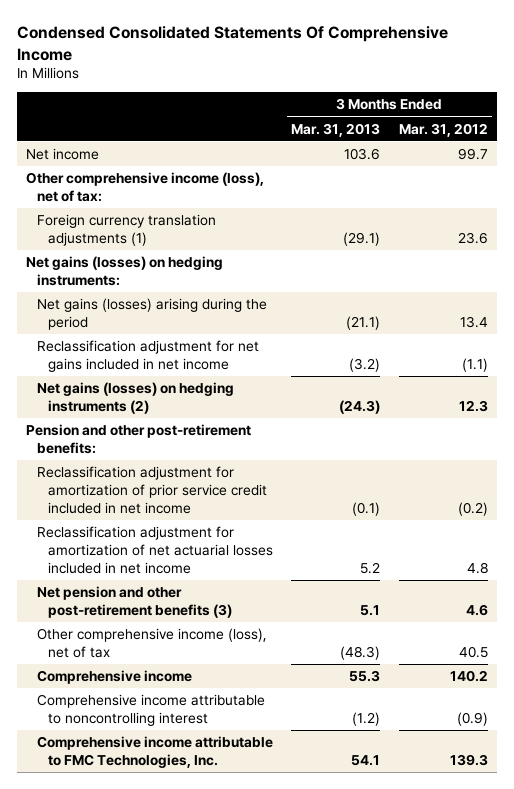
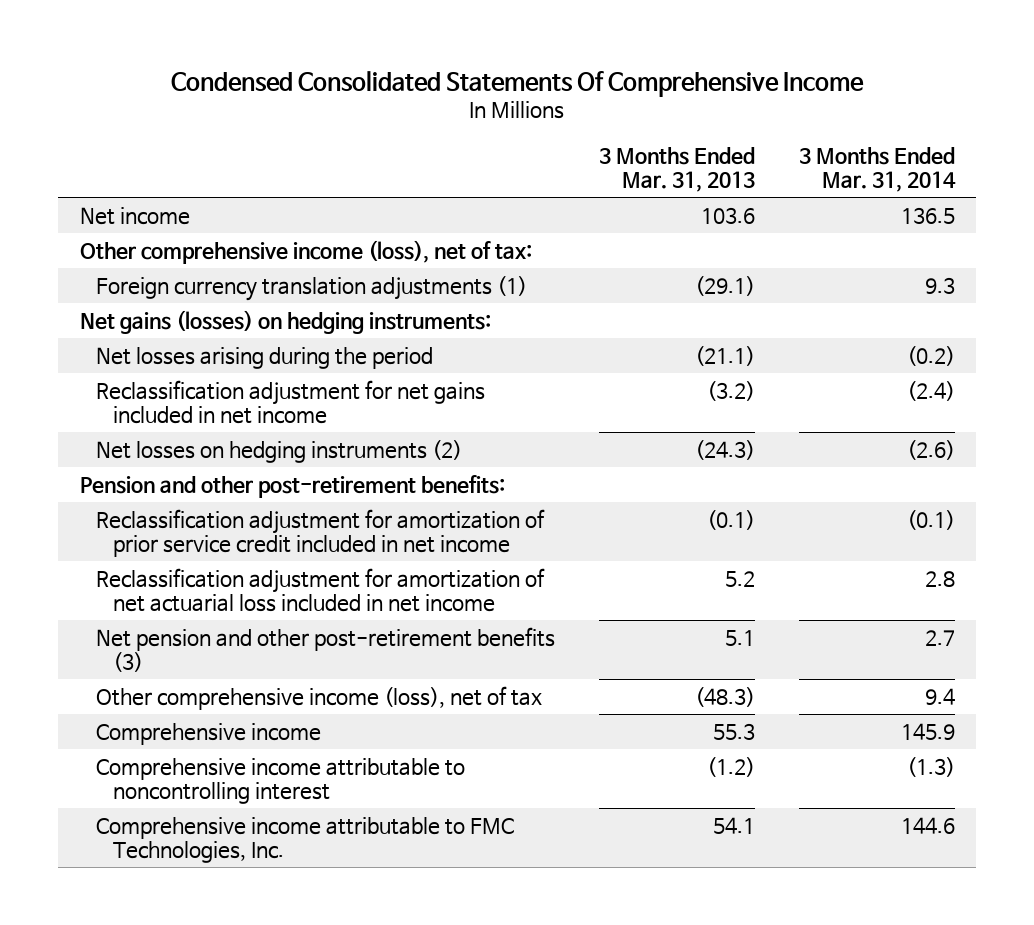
[398,122,488,137] Mar. 31, 2012 -> none
none -> [798,146,956,192] 3 Months Ended Mar. 31, 2014
[36,298,267,330] Net gains (losses) arising during the period -> [96,347,434,370] Net losses arising during the period
[36,382,234,414] Net gains (losses) on hedging instruments (2) -> [96,440,463,464] Net losses on hedging instruments (2)
[36,526,273,574] Reclassification adjustment for amortization of net actuarial losses included in net income -> [96,568,546,613] Reclassification adjustment for amortization of net actuarial loss included in net income

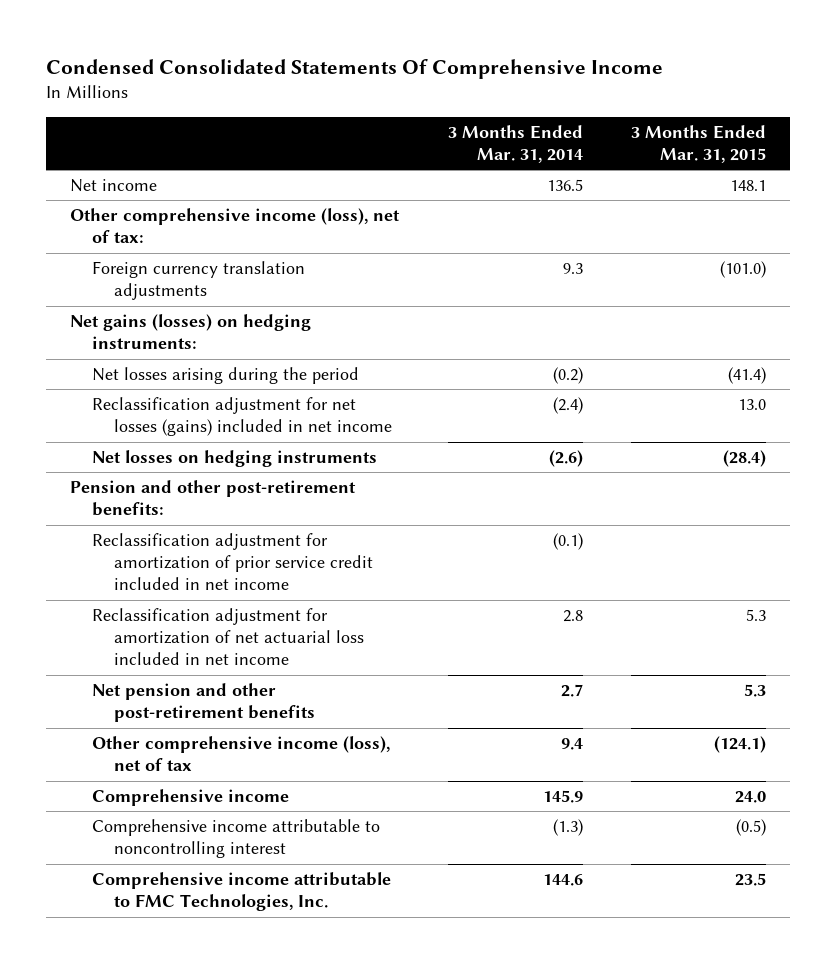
[598,146,755,192] 3 Months Ended Mar. 31, 2013 -> none
none -> [631,124,767,163] 3 Months Ended Mar. 31, 2015
[96,276,528,302] Foreign currency translation adjustments (1) -> [92,261,306,301] Foreign currency translation adjustments
[96,380,486,425] Reclassification adjustment for net gains included in net income -> [92,397,393,437] Reclassification adjustment for net losses (gains) included in net income
[96,440,463,464] Net losses on hedging instruments (2) -> [92,450,378,468] Net losses on hedging instruments
[96,627,556,673] Net pension and other post-retirement benefits (3) -> [92,683,316,723] Net pension and other post-retirement benefits

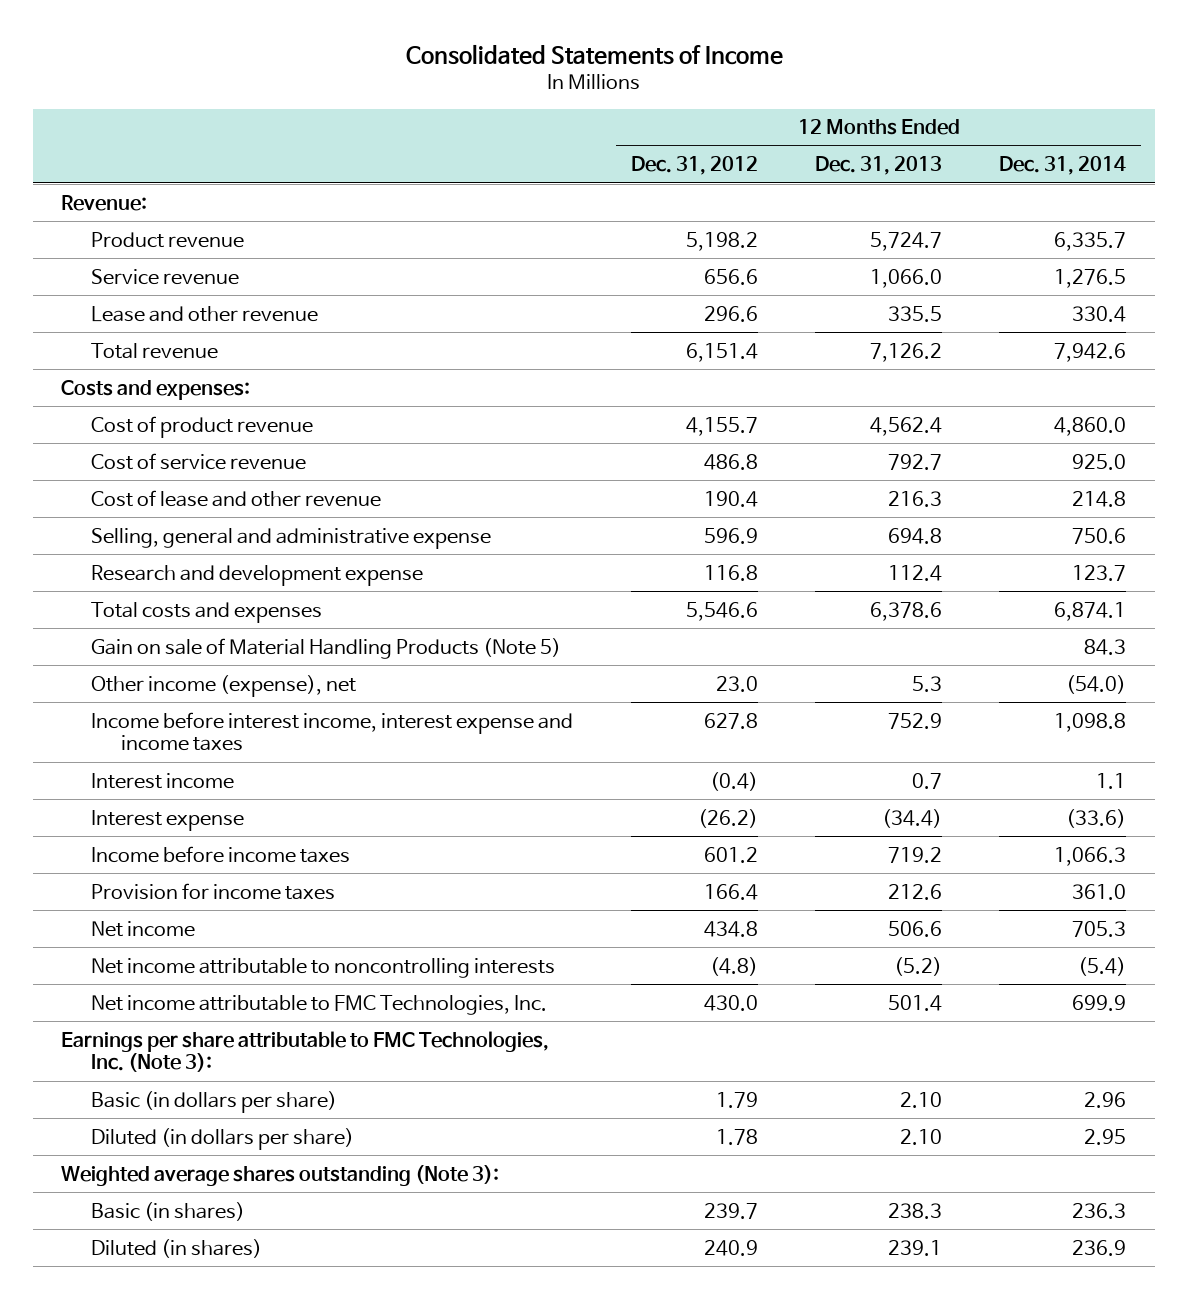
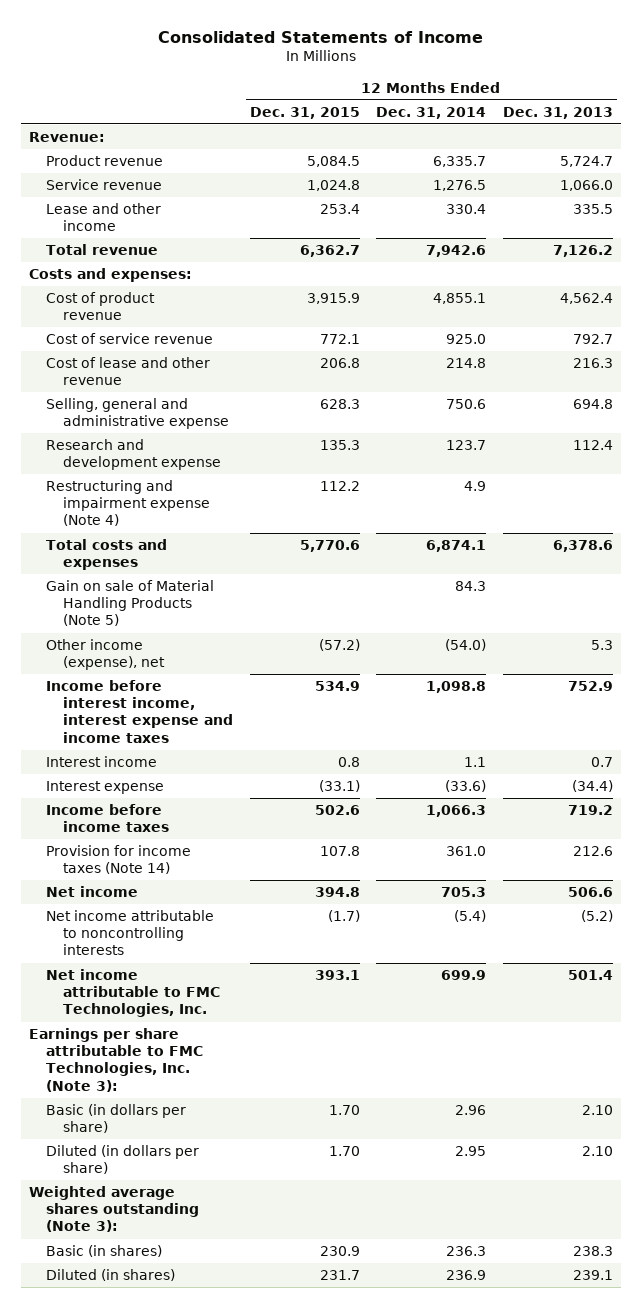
[630,156,758,176] Dec. 31, 2012 -> none
none -> [249,106,360,119] Dec. 31, 2015
[91,305,319,322] Lease and other revenue -> [46,203,162,232] Lease and other income
[1054,416,1127,436] 4,860.0 -> [433,293,487,305] 4,855.1
none -> [46,480,211,527] Restructuring and impairment expense (Note 4)
[91,882,336,900] Provision for income taxes -> [46,845,192,875] Provision for income taxes (Note 14)

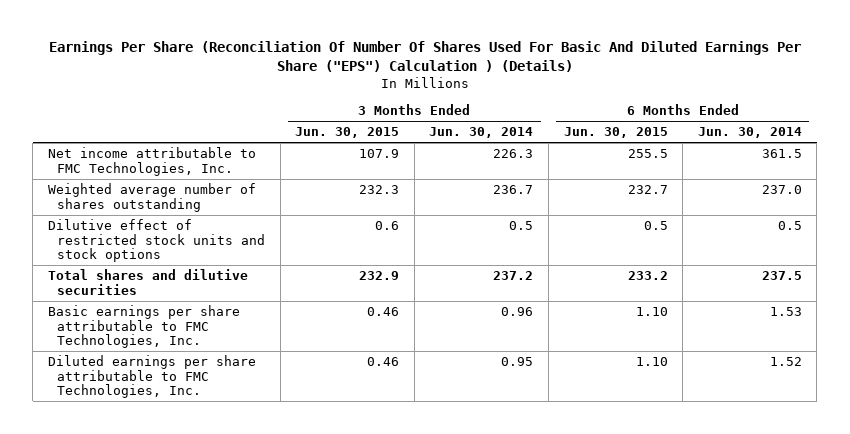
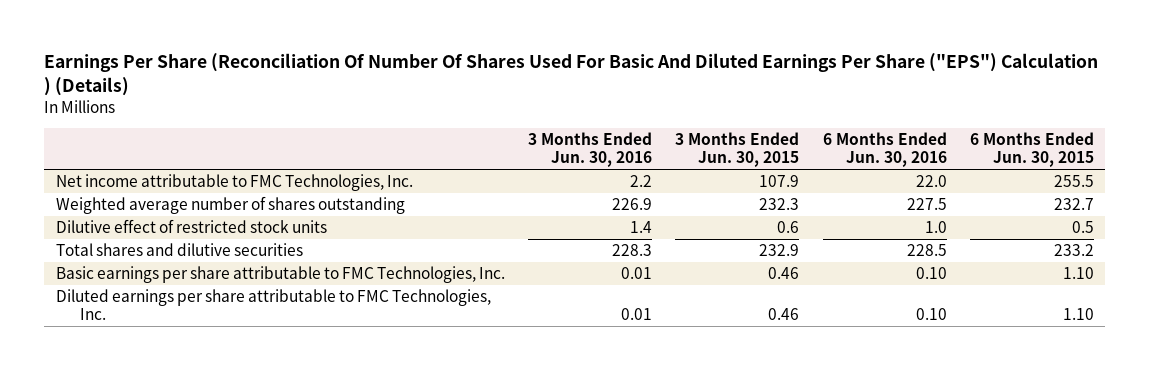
[429,127,534,139] Jun. 30, 2014 -> none
[697,127,802,139] Jun. 30, 2014 -> none
none -> [528,131,653,168] 3 Months Ended Jun. 30, 2016
none -> [822,131,947,168] 6 Months Ended Jun. 30, 2016
[47,219,266,263] Dilutive effect of restricted stock units and stock options -> [55,218,327,233] Dilutive effect of restricted stock units

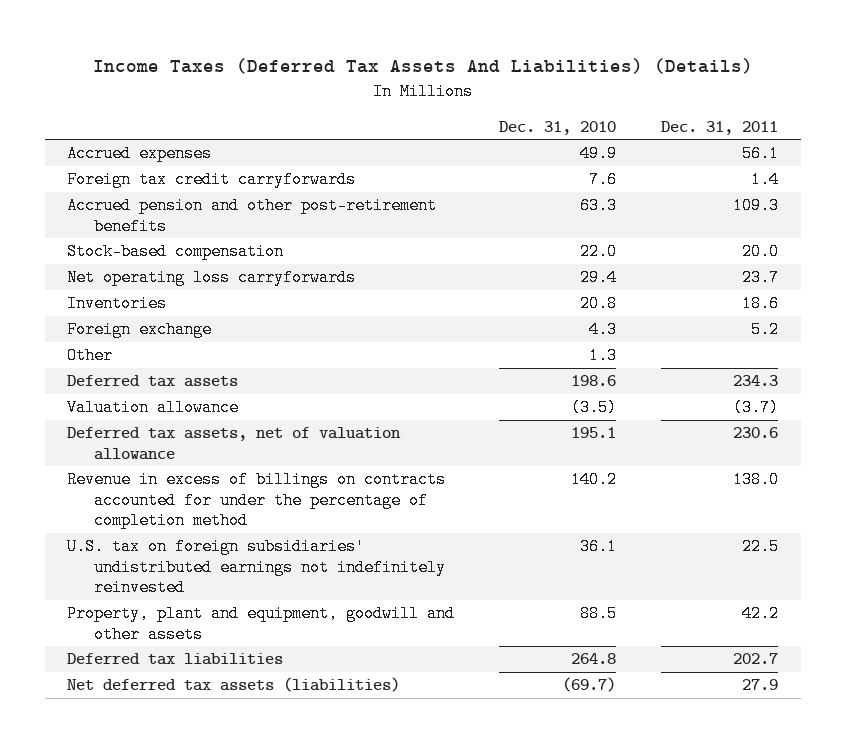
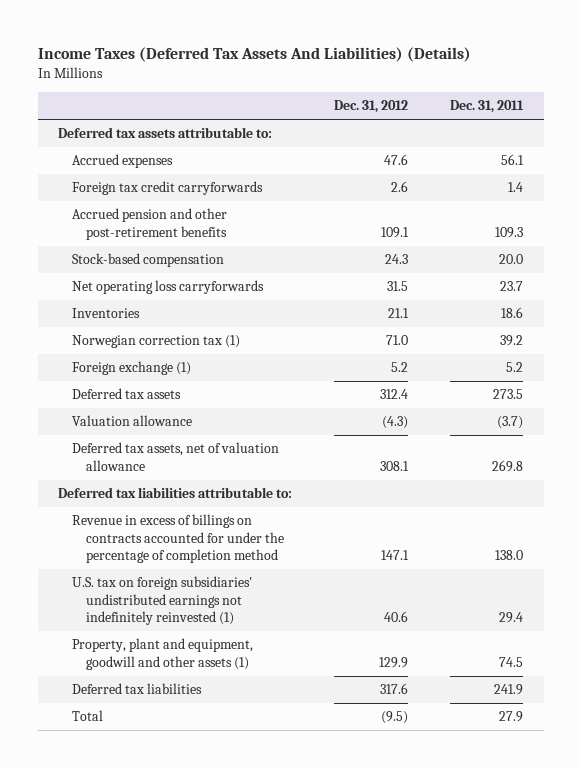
[499,120,617,135] Dec. 31, 2010 -> none
none -> [334,100,409,114] Dec. 31, 2012
none -> [58,127,273,139] Deferred tax assets attributable to:
[67,347,114,365] Other -> none
none -> [71,335,240,349] Norwegian correction tax (1)
[67,321,213,339] Foreign exchange -> [71,361,191,376] Foreign exchange (1)
[733,375,779,387] 234.3 -> [492,389,523,400] 273.5
[733,427,779,439] 230.6 -> [491,459,523,472] 269.8
none -> [58,487,293,499] Deferred tax liabilities attributable to:
[67,538,447,597] U.S. tax on foreign subsidiaries' undistributed earnings not indefinitely reinvested -> [71,576,252,625] U.S. tax on foreign subsidiaries' undistributed earnings not indefinitely reinvested (1)
[742,538,780,556] 22.5 -> [498,611,523,623] 29.4
[67,605,456,643] Property, plant and equipment, goodwill and other assets -> [71,638,253,670] Property, plant and equipment, goodwill and other assets (1)
[742,605,780,623] 42.2 -> [498,656,523,667] 74.5
[733,653,779,665] 202.7 -> [493,684,523,696] 241.9
[67,677,401,693] Net deferred tax assets (liabilities) -> [71,710,103,722] Total

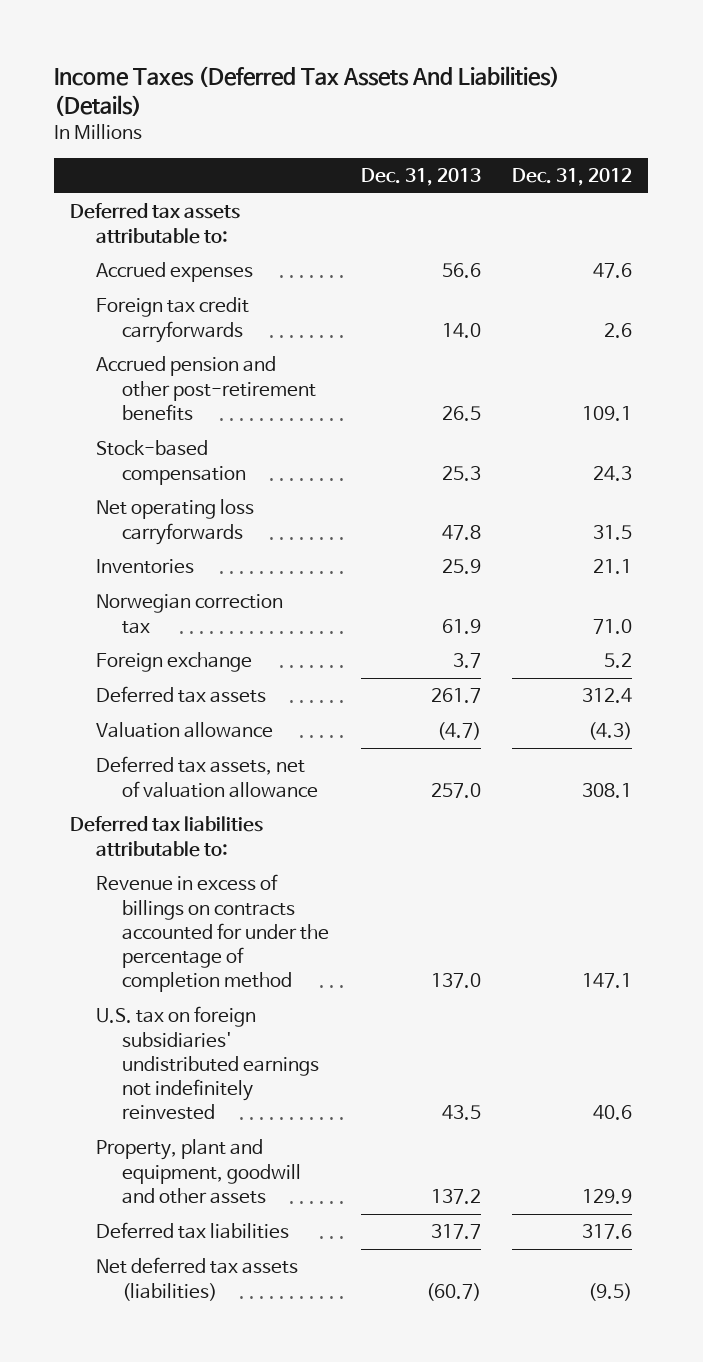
[449,100,524,114] Dec. 31, 2011 -> none
none -> [360,168,481,187] Dec. 31, 2013
[71,335,240,349] Norwegian correction tax (1) -> [96,594,284,634] Norwegian correction tax
[71,361,191,376] Foreign exchange (1) -> [96,652,253,673] Foreign exchange
[71,576,252,625] U.S. tax on foreign subsidiaries' undistributed earnings not indefinitely reinvested (1) -> [96,1006,320,1121] U.S. tax on foreign subsidiaries' undistributed earnings not indefinitely reinvested
[71,638,253,670] Property, plant and equipment, goodwill and other assets (1) -> [96,1139,302,1204] Property, plant and equipment, goodwill and other assets
[71,710,103,722] Total -> [96,1257,299,1301] Net deferred tax assets (liabilities)

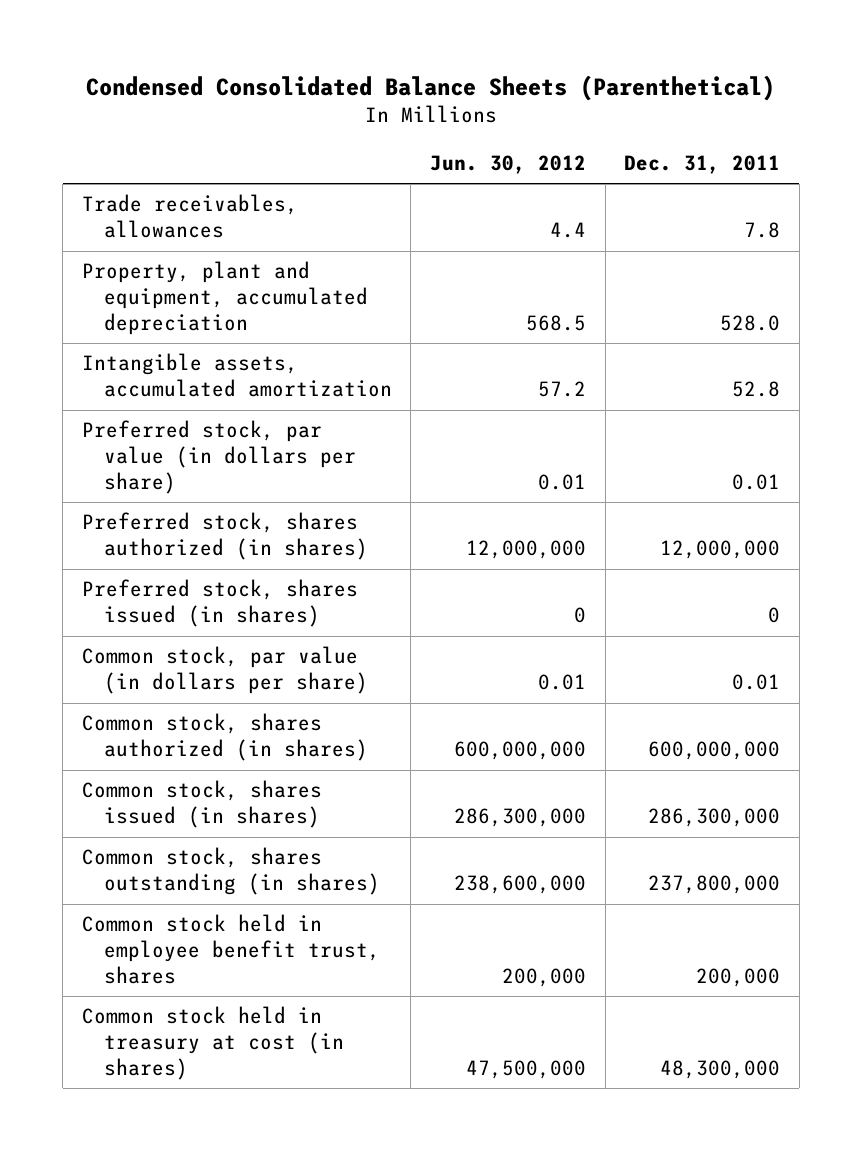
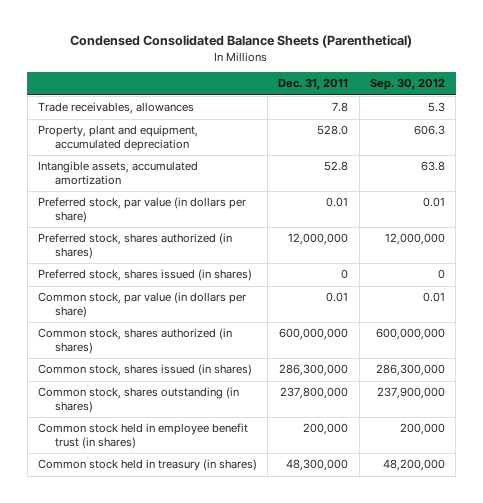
[429,154,586,174] Jun. 30, 2012 -> none
none -> [369,78,445,91] Sep. 30, 2012
[82,914,380,985] Common stock held in employee benefit trust, shares -> [37,423,248,450] Common stock held in employee benefit trust (in shares)
[82,1006,344,1081] Common stock held in treasury at cost (in shares) -> [37,459,257,472] Common stock held in treasury (in shares)

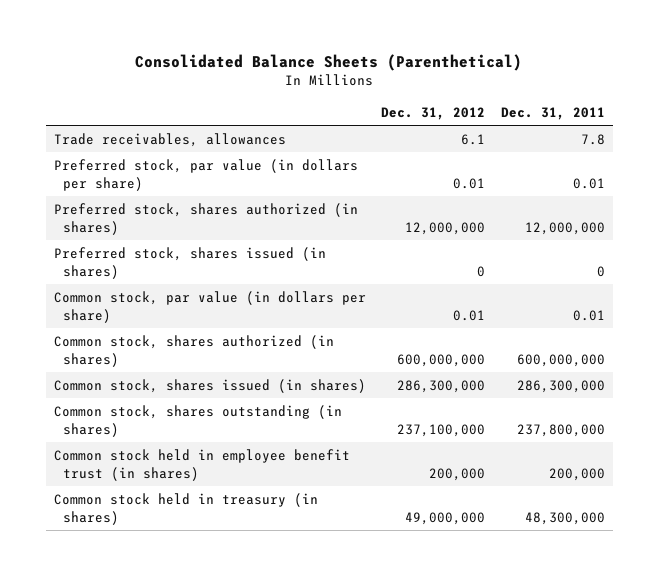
[70,35,413,49] Condensed Consolidated Balance Sheets (Parenthetical) -> [135,53,523,71] Consolidated Balance Sheets (Parenthetical)
[369,78,445,91] Sep. 30, 2012 -> none
none -> [381,106,486,120] Dec. 31, 2012
[37,125,198,152] Property, plant and equipment, accumulated depreciation -> none
[37,161,198,186] Intangible assets, accumulated amortization -> none

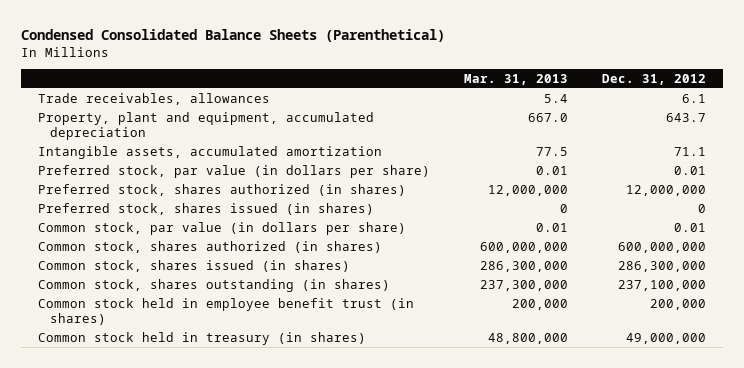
[135,53,523,71] Consolidated Balance Sheets (Parenthetical) -> [20,29,445,43] Condensed Consolidated Balance Sheets (Parenthetical)
[501,106,606,120] Dec. 31, 2011 -> none
none -> [463,73,568,85] Mar. 31, 2013
none -> [37,111,374,141] Property, plant and equipment, accumulated depreciation
none -> [37,145,382,159] Intangible assets, accumulated amortization

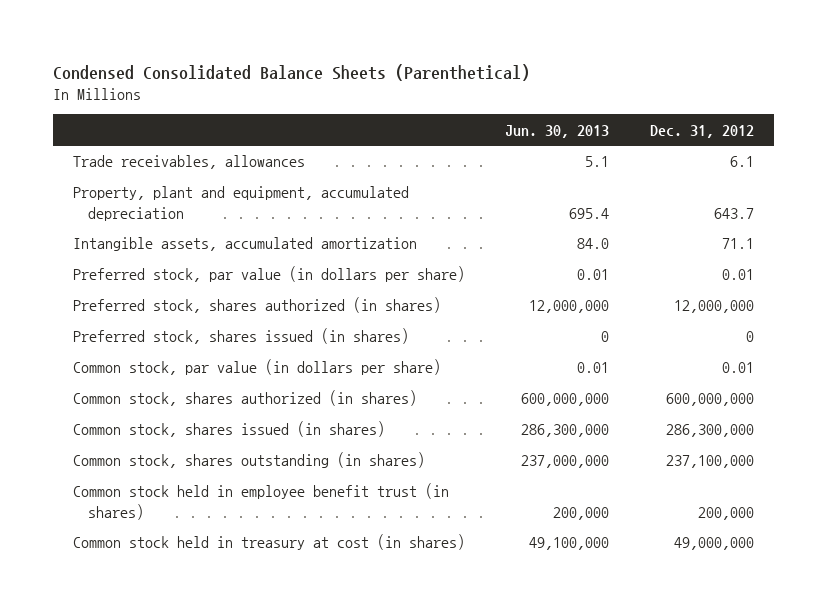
[463,73,568,85] Mar. 31, 2013 -> none
none -> [505,124,610,138] Jun. 30, 2013
[37,331,366,345] Common stock held in treasury (in shares) -> [73,534,466,551] Common stock held in treasury at cost (in shares)

